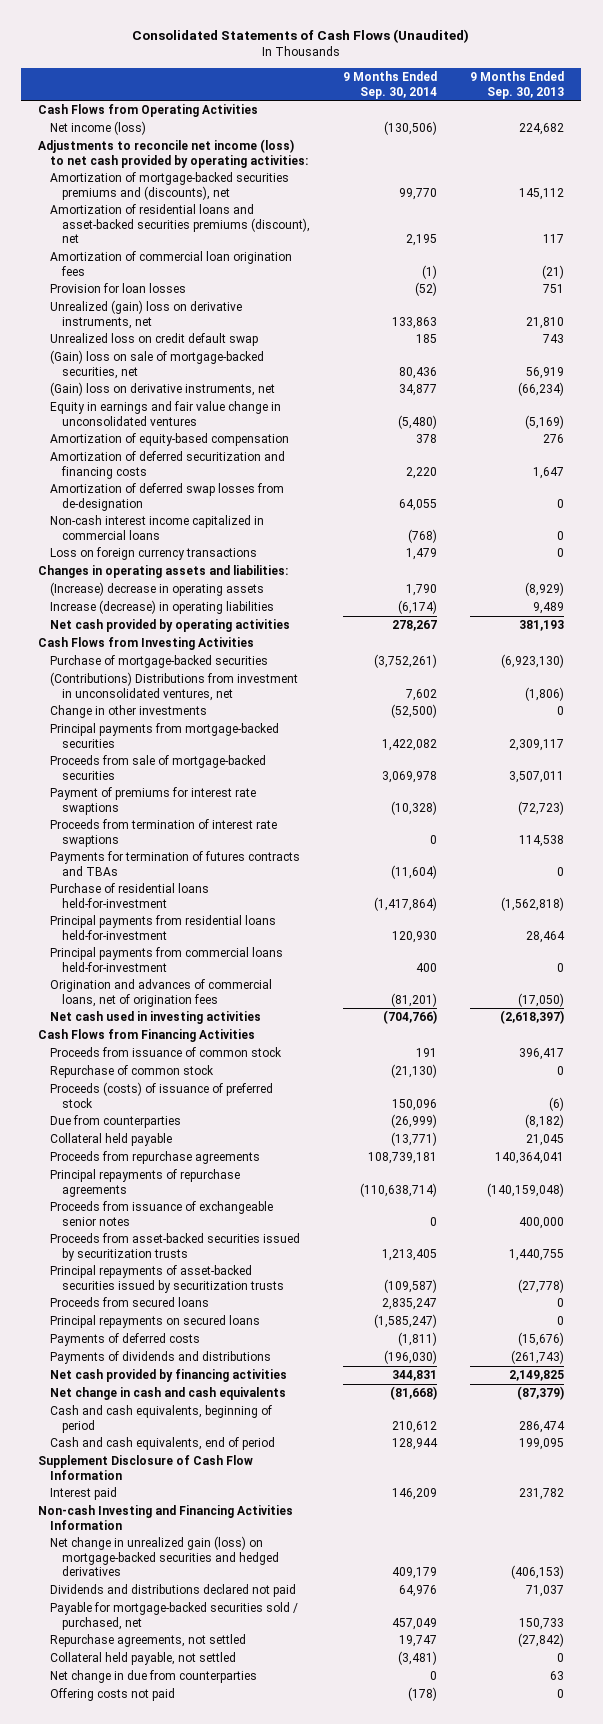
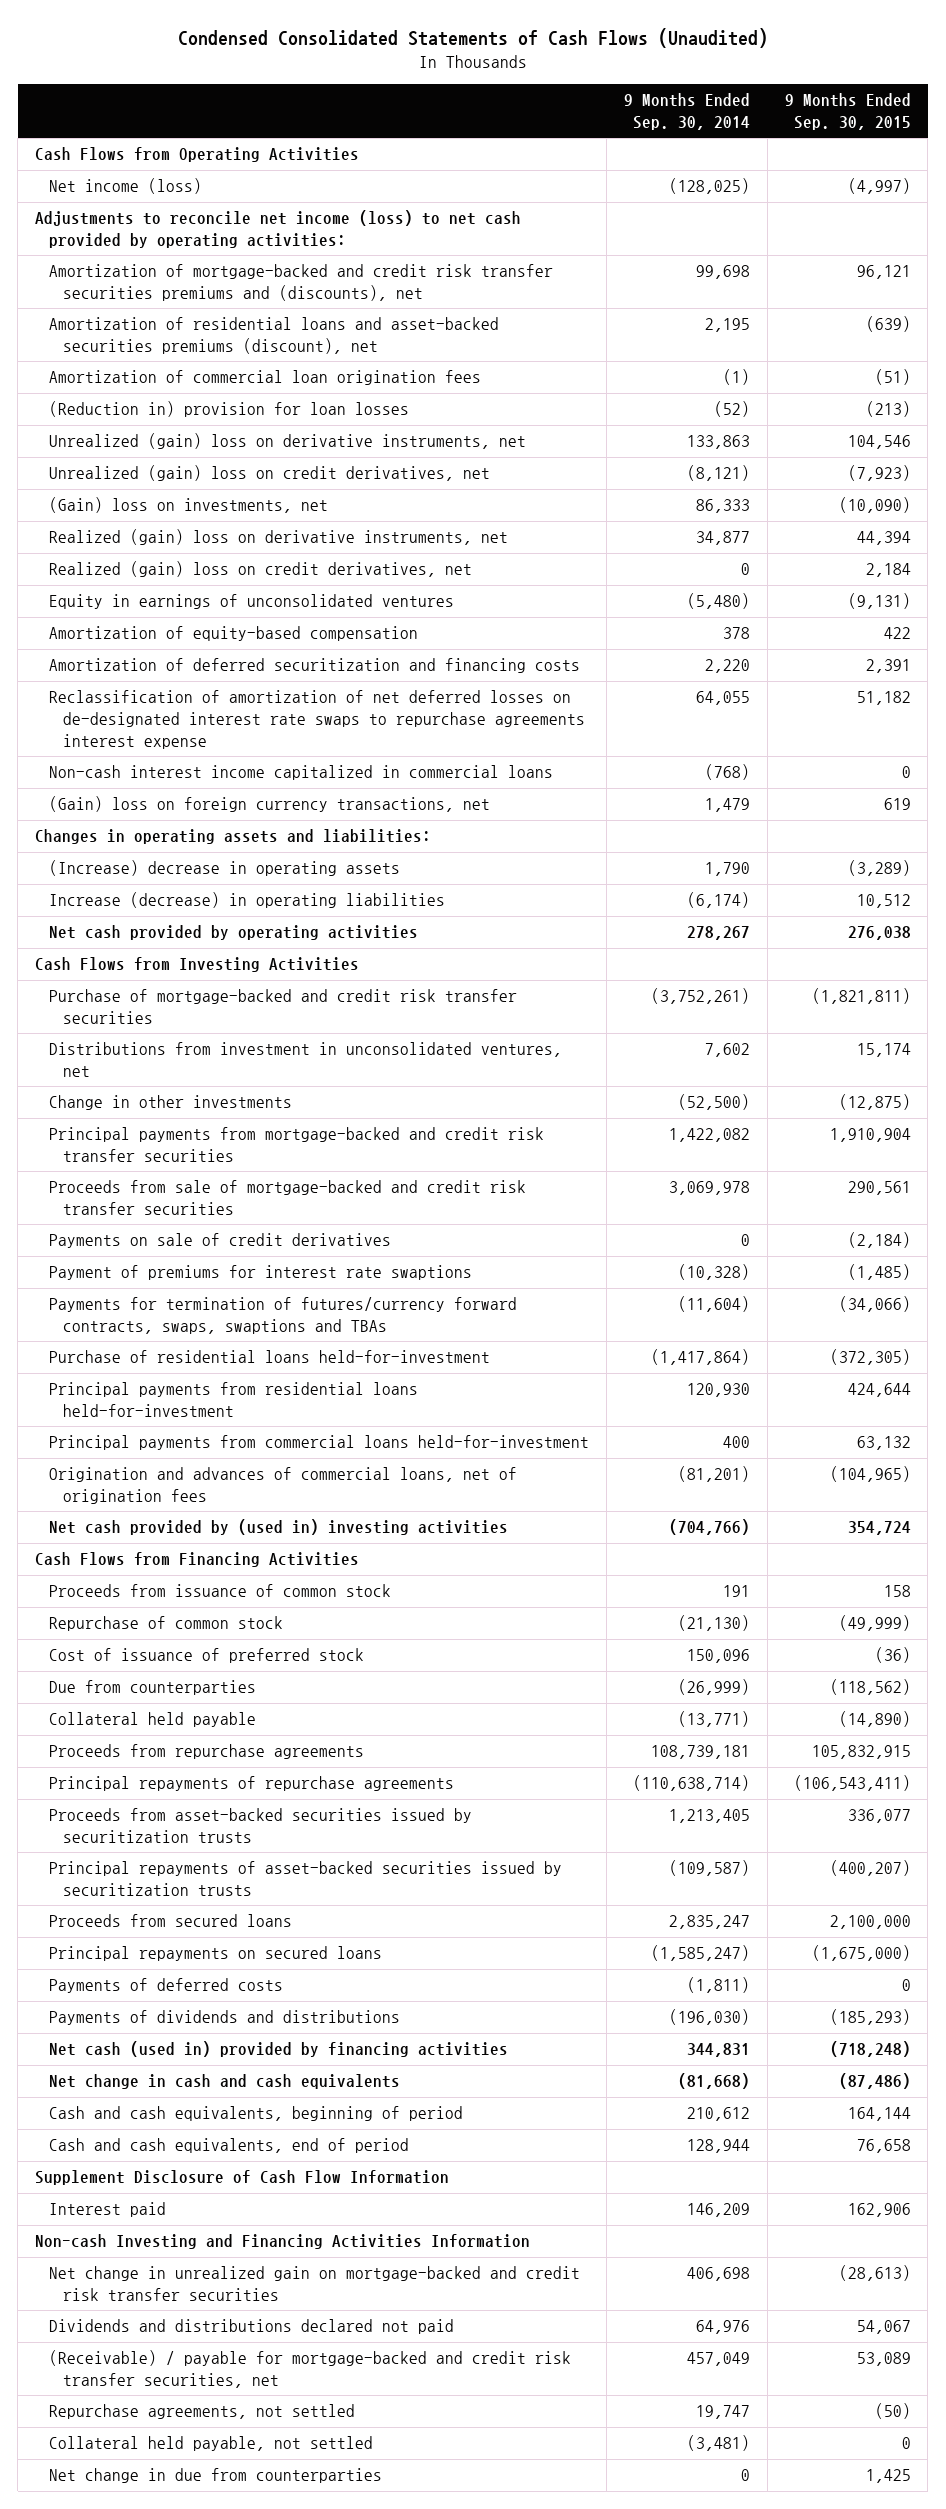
[132,28,470,43] Consolidated Statements of Cash Flows (Unaudited) -> [177,28,768,49] Condensed Consolidated Statements of Cash Flows (Unaudited)
[470,71,565,99] 9 Months Ended Sep. 30, 2013 -> none
none -> [784,93,911,130] 9 Months Ended Sep. 30, 2015
[384,121,438,136] (130,506) -> [668,178,750,195] (128,025)
[49,172,289,200] Amortization of mortgage-backed securities premiums and (discounts), net -> [49,264,554,301] Amortization of mortgage-backed and credit risk transfer securities premiums and (discounts), net
[399,187,438,200] 99,770 -> [695,265,750,280] 99,698
[49,283,186,294] Provision for loan losses -> [49,401,410,418] (Reduction in) provision for loan losses
[49,333,258,347] Unrealized loss on credit default swap -> none
[49,350,264,379] (Gain) loss on sale of mortgage-backed securities, net -> none
none -> [49,465,491,482] Unrealized (gain) loss on credit derivatives, net
none -> [49,497,329,514] (Gain) loss on investments, net
[49,382,275,397] (Gain) loss on derivative instruments, net -> [49,529,509,546] Realized (gain) loss on derivative instruments, net
none -> [49,561,473,578] Realized (gain) loss on credit derivatives, net
[49,401,281,426] Equity in earnings and fair value change in unconsolidated ventures -> [49,594,455,610] Equity in earnings of unconsolidated ventures
[49,483,284,511] Amortization of deferred swap losses from de-designation -> [49,690,586,749] Reclassification of amortization of net deferred losses on de-designated interest rate swaps to repurchase agreements interest expense
[49,547,257,561] Loss on foreign currency transactions -> [49,796,491,813] (Gain) loss on foreign currency transactions, net
[49,655,268,669] Purchase of mortgage-backed securities -> [49,989,518,1024] Purchase of mortgage-backed and credit risk transfer securities
[49,672,298,701] (Contributions) Distributions from investment in unconsolidated ventures, net -> [49,1042,563,1077] Distributions from investment in unconsolidated ventures, net
[49,723,279,748] Principal payments from mortgage-backed securities -> [49,1127,545,1162] Principal payments from mortgage-backed and credit risk transfer securities
[49,755,266,780] Proceeds from sale of mortgage-backed securities -> [49,1180,527,1215] Proceeds from sale of mortgage-backed and credit risk transfer securities
none -> [49,1233,392,1249] Payments on sale of credit derivatives
[49,819,277,847] Proceeds from termination of interest rate swaptions -> none
[49,851,300,876] Payments for termination of futures contracts and TBAs -> [49,1297,518,1334] Payments for termination of futures/currency forward contracts, swaps, swaptions and TBAs
[49,1011,261,1025] Net cash used in investing activities -> [49,1519,509,1536] Net cash provided by (used in) investing activities
[49,1082,273,1108] Proceeds (costs) of issuance of preferred stock -> [49,1648,365,1664] Cost of issuance of preferred stock
[49,1201,273,1226] Proceeds from issuance of exchangeable senior notes -> none
[49,1369,287,1383] Net cash provided by financing activities -> [49,2041,509,2058] Net cash (used in) provided by financing activities
[49,1536,279,1577] Net change in unrealized gain (loss) on mortgage-backed securities and hedged derivatives -> [49,2266,581,2301] Net change in unrealized gain on mortgage-backed and credit risk transfer securities
[392,1567,438,1580] 409,179 -> [686,2267,750,2282] 406,698
[49,1602,298,1630] Payable for mortgage-backed securities sold / purchased, net -> [49,2350,572,2388] (Receivable) / payable for mortgage-backed and credit risk transfer securities, net
[49,1688,175,1702] Offering costs not paid -> none

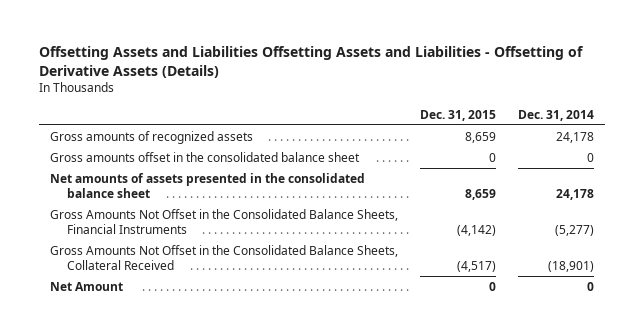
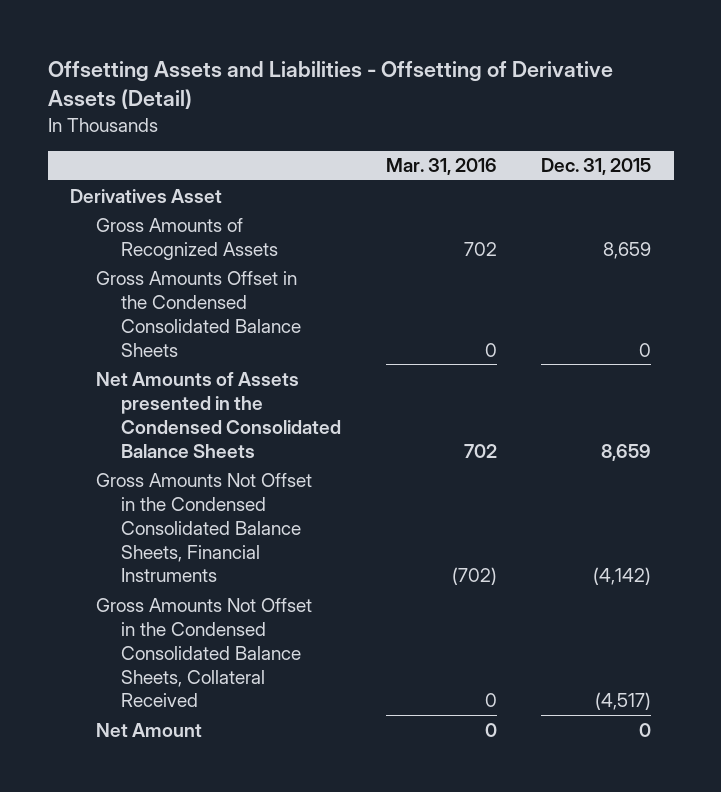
[38,46,584,78] Offsetting Assets and Liabilities Offsetting Assets and Liabilities - Offsetting of Derivative Assets (Details) -> [47,60,613,110] Offsetting Assets and Liabilities - Offsetting of Derivative Assets (Detail)
[518,109,595,121] Dec. 31, 2014 -> none
none -> [385,158,497,176] Mar. 31, 2016
none -> [70,188,223,203] Derivatives Asset
[49,130,253,144] Gross amounts of recognized assets -> [95,217,279,260] Gross Amounts of Recognized Assets
[49,151,360,162] Gross amounts offset in the consolidated balance sheet -> [95,270,302,357] Gross Amounts Offset in the Condensed Consolidated Balance Sheets
[49,172,365,199] Net amounts of assets presented in the consolidated balance sheet -> [95,371,342,458] Net Amounts of Assets presented in the Condensed Consolidated Balance Sheets
[49,208,398,235] Gross Amounts Not Offset in the Consolidated Balance Sheets, Financial Instruments -> [95,472,312,583] Gross Amounts Not Offset in the Condensed Consolidated Balance Sheets, Financial Instruments
[49,244,398,271] Gross Amounts Not Offset in the Consolidated Balance Sheets, Collateral Received -> [95,597,312,708] Gross Amounts Not Offset in the Condensed Consolidated Balance Sheets, Collateral Received

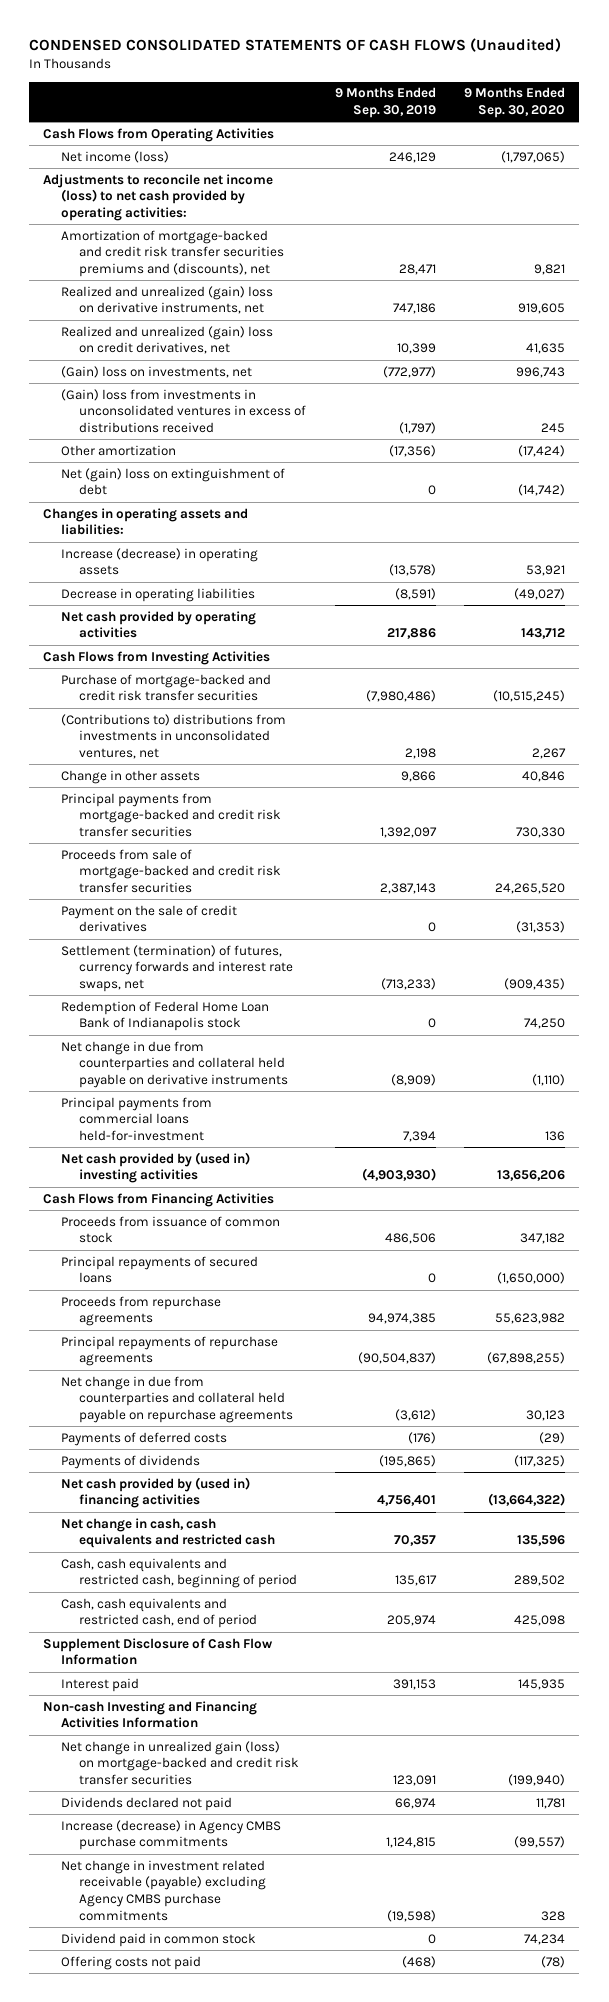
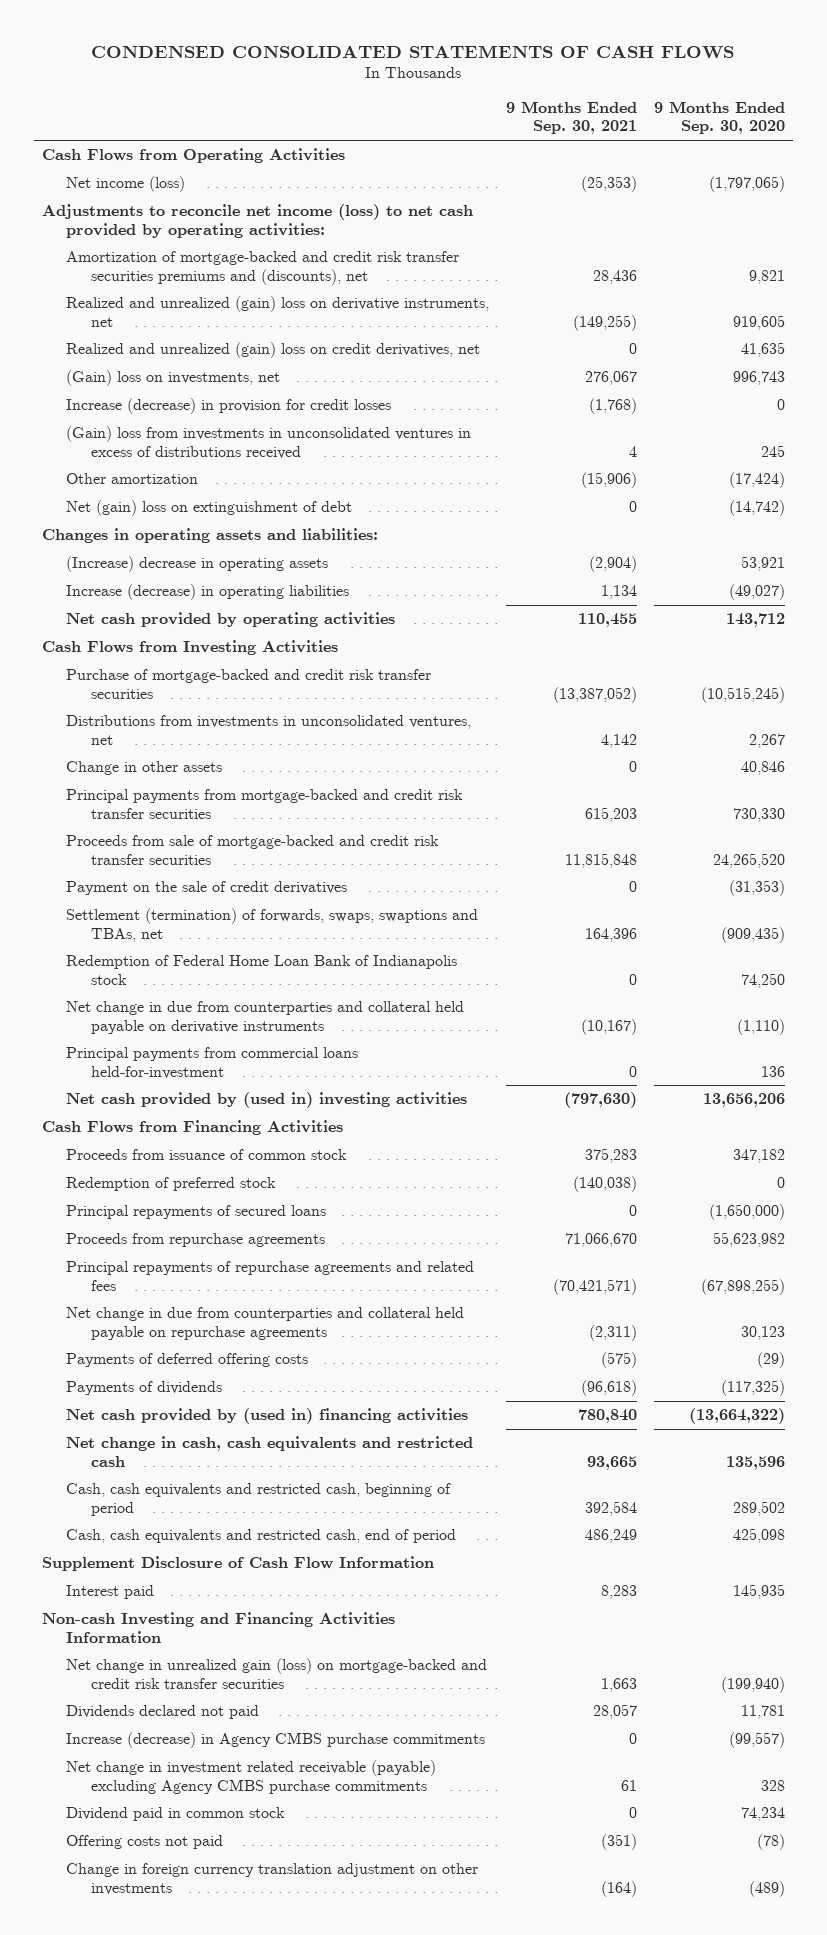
[29,38,562,53] CONDENSED CONSOLIDATED STATEMENTS OF CASH FLOWS (Unaudited) -> [91,44,735,59] CONDENSED CONSOLIDATED STATEMENTS OF CASH FLOWS
[334,87,436,118] 9 Months Ended Sep. 30, 2019 -> none
none -> [506,101,638,135] 9 Months Ended Sep. 30, 2021
none -> [66,398,392,415] Increase (decrease) in provision for credit losses
[61,547,259,576] Increase (decrease) in operating assets -> [66,556,329,573] (Increase) decrease in operating assets
[61,587,256,602] Decrease in operating liabilities -> [66,584,350,601] Increase (decrease) in operating liabilities
[61,713,287,760] (Contributions to) distributions from investments in unconsolidated ventures, net -> [66,715,472,745] Distributions from investments in unconsolidated ventures, net
[61,944,294,993] Settlement (termination) of futures, currency forwards and interest rate swaps, net -> [66,908,479,942] Settlement (termination) of forwards, swaps, swaptions and TBAs, net
none -> [66,1177,277,1192] Redemption of preferred stock
[61,1335,279,1367] Principal repayments of repurchase agreements -> [66,1261,475,1291] Principal repayments of repurchase agreements and related fees
[61,1431,228,1446] Payments of deferred costs -> [66,1353,309,1368] Payments of deferred offering costs
none -> [66,1863,479,1895] Change in foreign currency translation adjustment on other investments

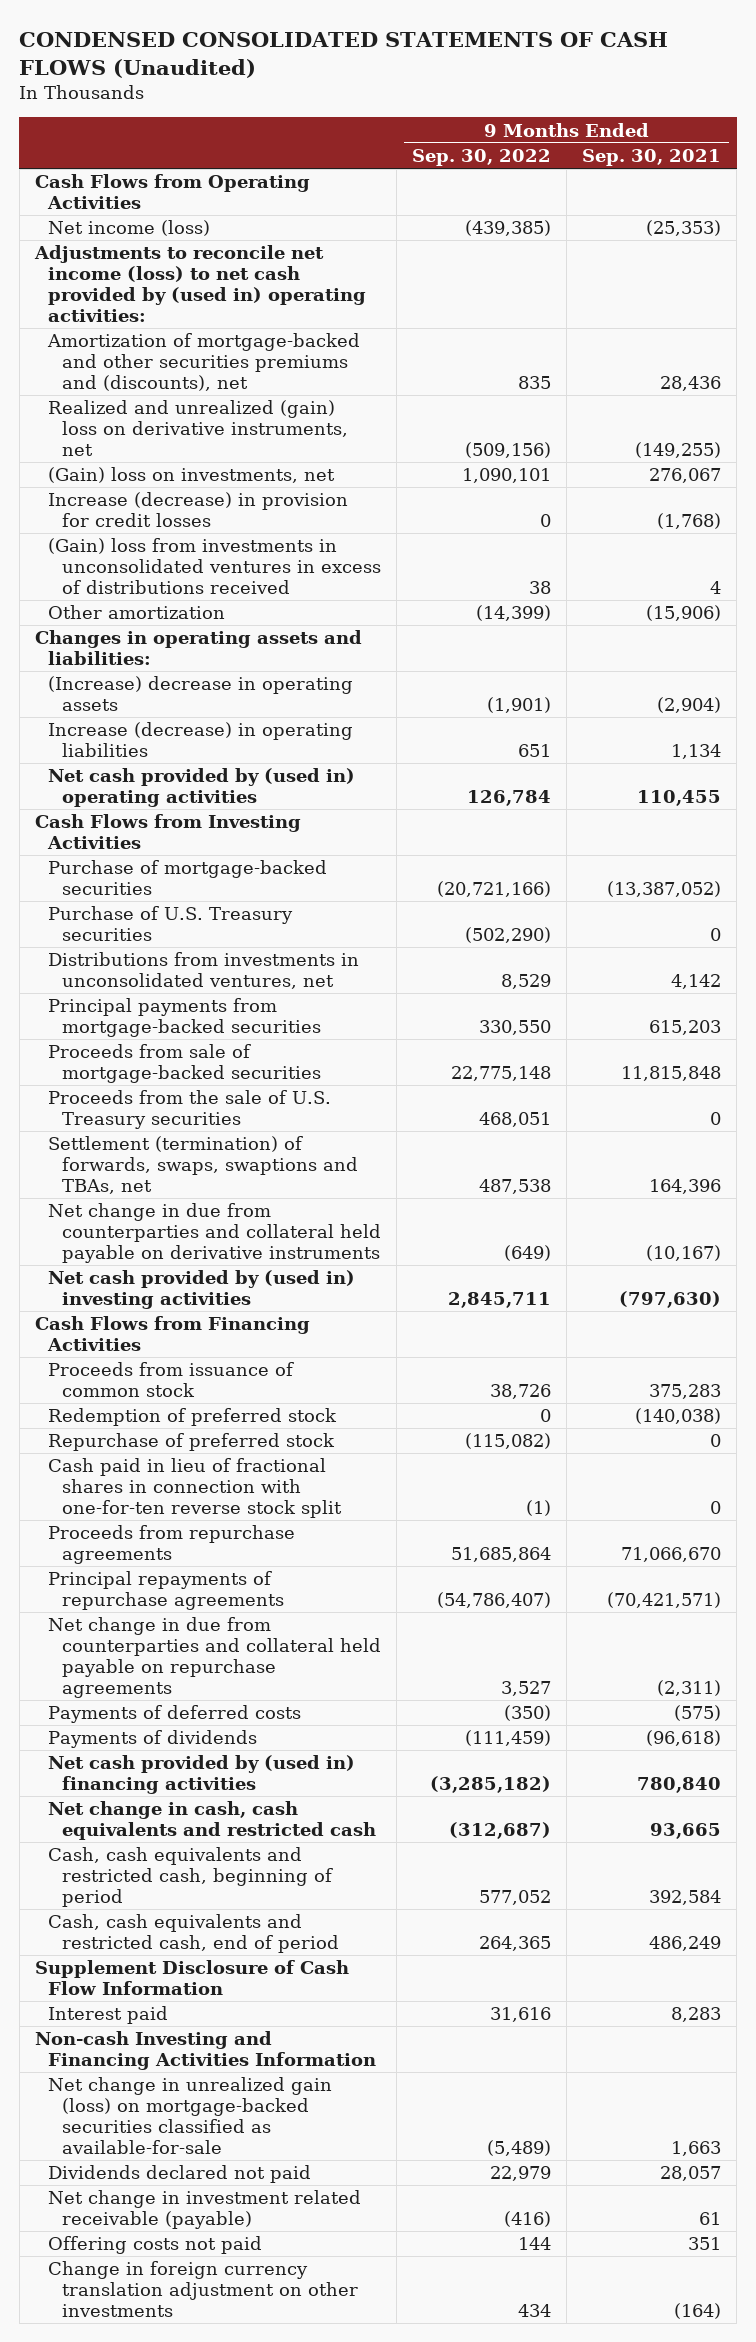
[91,44,735,59] CONDENSED CONSOLIDATED STATEMENTS OF CASH FLOWS -> [19,32,669,78] CONDENSED CONSOLIDATED STATEMENTS OF CASH FLOWS (Unaudited)
[653,101,785,135] 9 Months Ended Sep. 30, 2020 -> none
none -> [411,149,551,167] Sep. 30, 2022
[41,204,473,238] Adjustments to reconcile net income (loss) to net cash provided by operating activities: -> [33,245,367,322] Adjustments to reconcile net income (loss) to net cash provided by (used in) operating activities:
[66,251,460,285] Amortization of mortgage-backed and credit risk transfer securities premiums and (discounts), net -> [47,333,361,391] Amortization of mortgage-backed and other securities premiums and (discounts), net
[66,342,481,359] Realized and unrealized (gain) loss on credit derivatives, net -> none
[66,500,353,517] Net (gain) loss on extinguishment of debt -> none
[66,612,396,628] Net cash provided by operating activities -> [48,768,356,808] Net cash provided by (used in) operating activities
[66,669,432,699] Purchase of mortgage-backed and credit risk transfer securities -> [48,860,328,896] Purchase of mortgage-backed securities
none -> [48,906,294,942] Purchase of U.S. Treasury securities
[66,761,223,776] Change in other assets -> none
[66,881,348,896] Payment on the sale of credit derivatives -> none
[66,789,464,819] Principal payments from mortgage-backed and credit risk transfer securities -> [48,998,321,1038] Principal payments from mortgage-backed securities
[66,835,440,865] Proceeds from sale of mortgage-backed and credit risk transfer securities -> [48,1044,321,1084] Proceeds from sale of mortgage-backed securities
none -> [48,1090,332,1130] Proceeds from the sale of U.S. Treasury securities
[66,955,458,985] Redemption of Federal Home Loan Bank of Indianapolis stock -> none
[66,1047,359,1079] Principal payments from commercial loans held-for-investment -> none
[66,1205,327,1220] Principal repayments of secured loans -> none
none -> [48,1433,336,1452] Repurchase of preferred stock
none -> [48,1458,342,1518] Cash paid in lieu of fractional shares in connection with one-for-ten reverse stock split
[66,1261,475,1291] Principal repayments of repurchase agreements and related fees -> [48,1571,284,1611] Principal repayments of repurchase agreements
[66,1353,309,1368] Payments of deferred offering costs -> [48,1705,302,1724] Payments of deferred costs
[66,1658,488,1689] Net change in unrealized gain (loss) on mortgage-backed and credit risk transfer securities -> [48,2077,333,2154] Net change in unrealized gain (loss) on mortgage-backed securities classified as available-for-sale
[66,1732,486,1749] Increase (decrease) in Agency CMBS purchase commitments -> none
[66,1807,286,1822] Dividend paid in common stock -> none
[66,1760,437,1794] Net change in investment related receivable (payable) excluding Agency CMBS purchase commitments -> [48,2190,362,2230] Net change in investment related receivable (payable)
[601,1834,638,1851] (351) -> [688,2237,722,2251] 351

